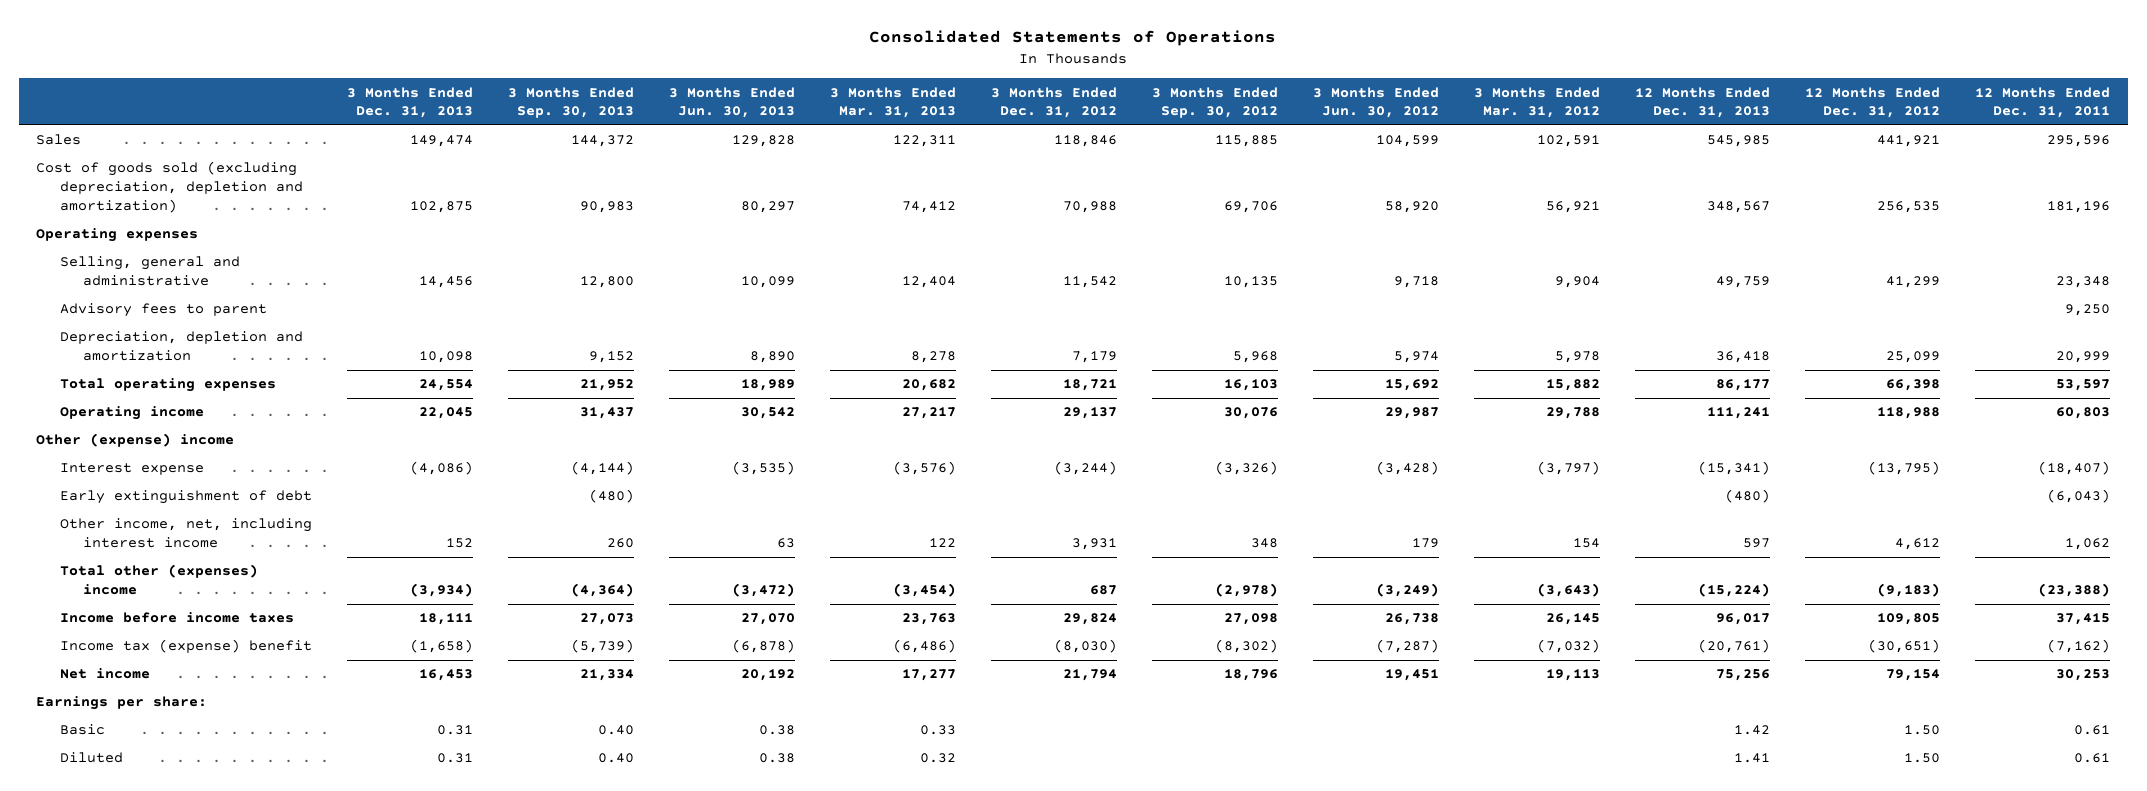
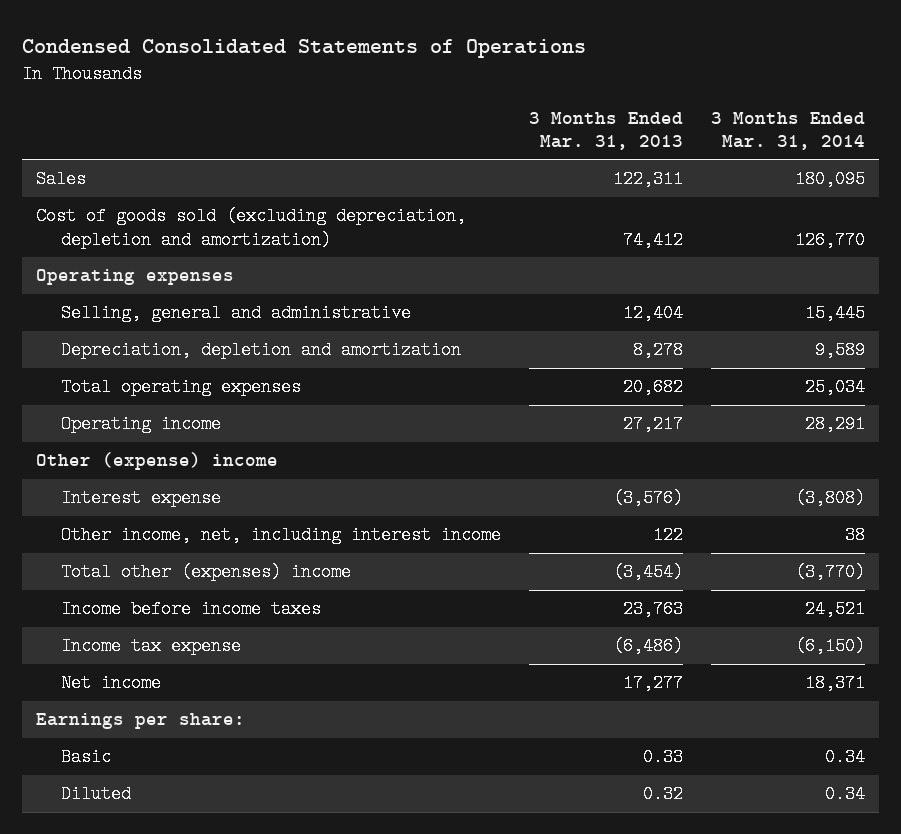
[869,30,1277,47] Consolidated Statements of Operations -> [21,38,586,58] Condensed Consolidated Statements of Operations
[346,86,473,119] 3 Months Ended Dec. 31, 2013 -> none
[507,86,634,119] 3 Months Ended Sep. 30, 2013 -> none
[668,86,795,119] 3 Months Ended Jun. 30, 2013 -> none
[990,86,1117,119] 3 Months Ended Dec. 31, 2012 -> none
[1152,86,1279,119] 3 Months Ended Sep. 30, 2012 -> none
[1313,86,1440,119] 3 Months Ended Jun. 30, 2012 -> none
[1474,86,1601,119] 3 Months Ended Mar. 31, 2012 -> none
[1635,86,1771,119] 12 Months Ended Dec. 31, 2013 -> none
[1805,86,1941,119] 12 Months Ended Dec. 31, 2012 -> none
[1975,86,2111,119] 12 Months Ended Dec. 31, 2011 -> none
none -> [710,111,865,151] 3 Months Ended Mar. 31, 2014
[59,303,267,318] Advisory fees to parent -> none
[59,490,312,505] Early extinguishment of debt -> none
[59,639,312,654] Income tax (expense) benefit -> [60,637,241,656] Income tax expense

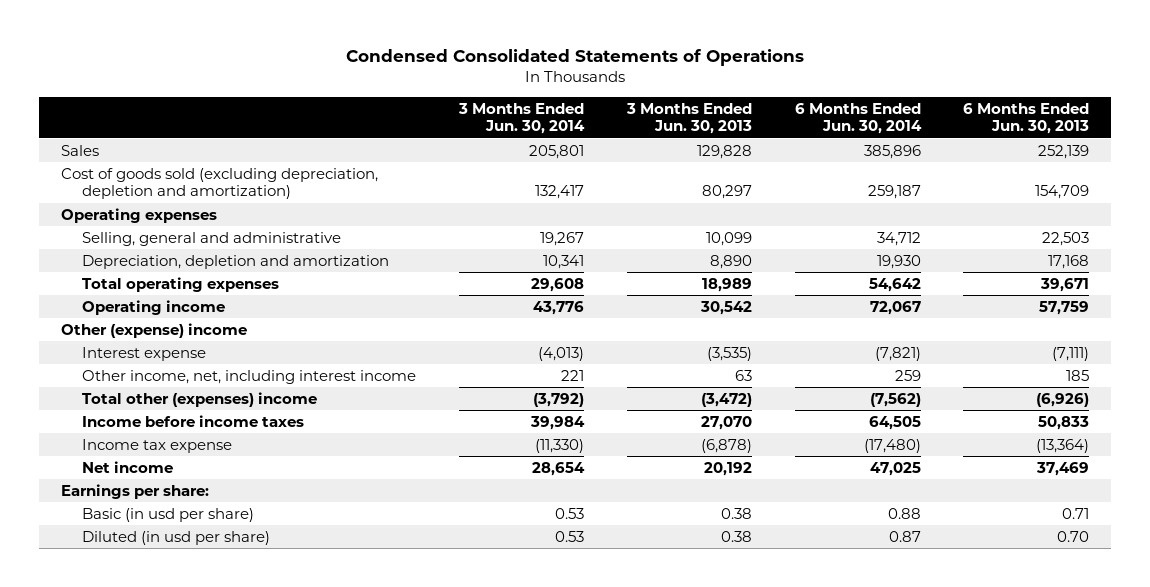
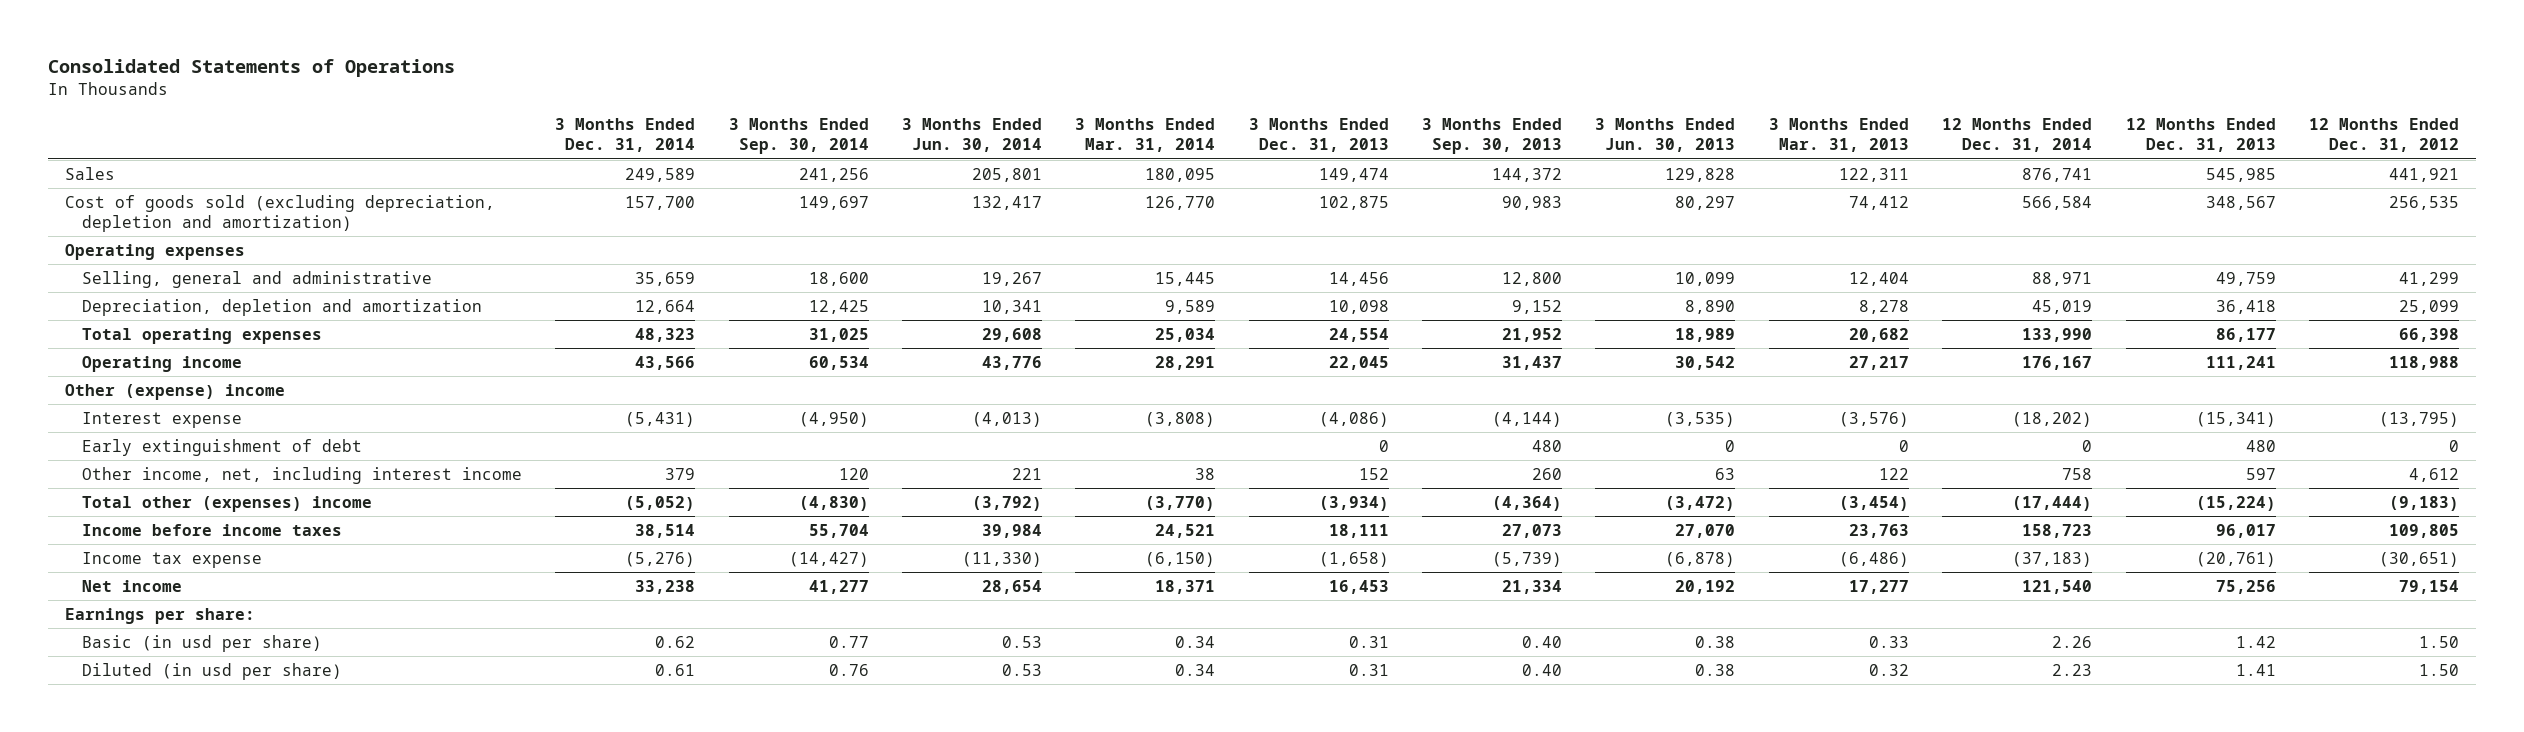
[346,49,805,67] Condensed Consolidated Statements of Operations -> [48,58,456,77] Consolidated Statements of Operations
[794,103,922,135] 6 Months Ended Jun. 30, 2014 -> none
[963,103,1090,135] 6 Months Ended Jun. 30, 2013 -> none
none -> [555,118,696,153] 3 Months Ended Dec. 31, 2014
none -> [728,118,869,155] 3 Months Ended Sep. 30, 2014
none -> [1075,118,1216,153] 3 Months Ended Mar. 31, 2014
none -> [1248,118,1389,153] 3 Months Ended Dec. 31, 2013
none -> [1422,118,1563,155] 3 Months Ended Sep. 30, 2013
none -> [1768,118,1909,153] 3 Months Ended Mar. 31, 2013
none -> [1942,118,2093,153] 12 Months Ended Dec. 31, 2014
none -> [2125,118,2276,153] 12 Months Ended Dec. 31, 2013
none -> [2308,118,2459,153] 12 Months Ended Dec. 31, 2012
none -> [81,438,362,456] Early extinguishment of debt

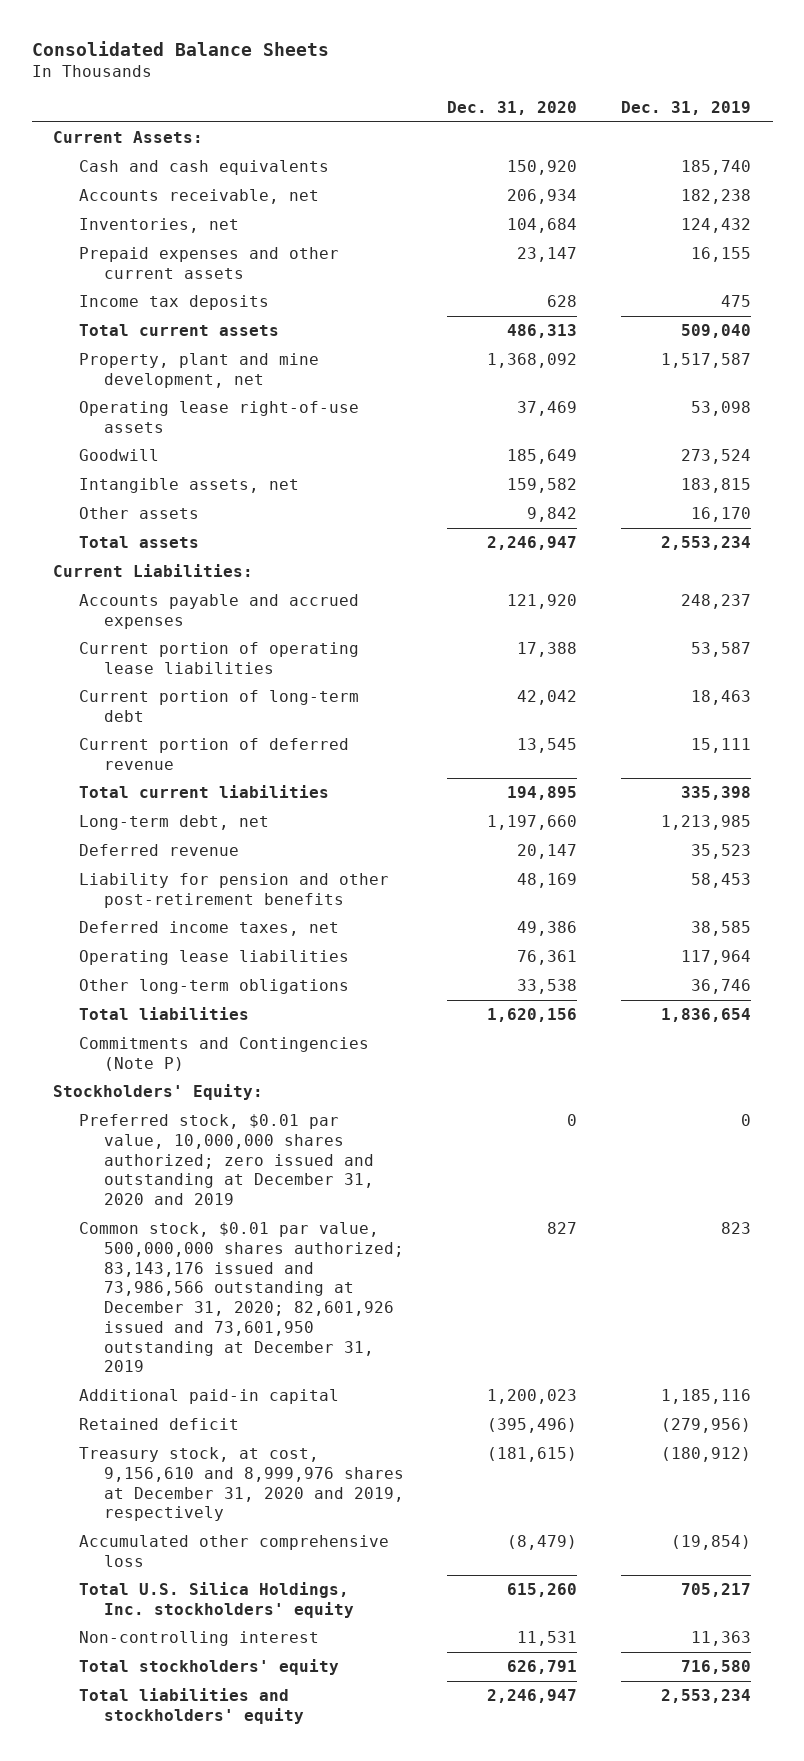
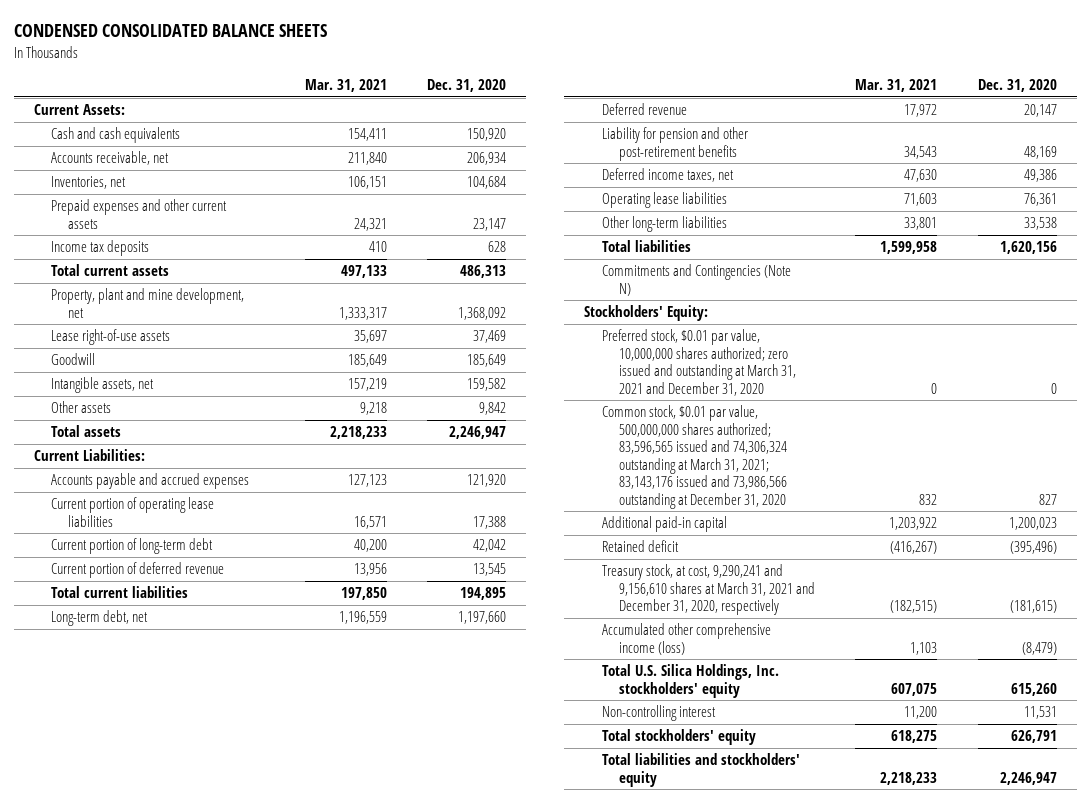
[31,41,329,57] Consolidated Balance Sheets -> [13,24,327,38] CONDENSED CONSOLIDATED BALANCE SHEETS
[620,101,751,116] Dec. 31, 2019 -> none
none -> [304,79,387,93] Mar. 31, 2021
[78,401,359,433] Operating lease right-of-use assets -> [51,329,171,346] Lease right-of-use assets
[78,979,349,995] Other long-term obligations -> [601,216,727,233] Other long-term liabilities
[78,1037,369,1071] Commitments and Contingencies (Note P) -> [601,264,791,296] Commitments and Contingencies (Note N)
[78,1114,374,1206] Preferred stock, $0.01 par value, 10,000,000 shares authorized; zero issued and outstanding at December 31, 2020 and 2019 -> [601,329,796,396] Preferred stock, $0.01 par value, 10,000,000 shares authorized; zero issued and outstanding at March 31, 2021 and December 31, 2020
[78,1222,404,1373] Common stock, $0.01 par value, 500,000,000 shares authorized; 83,143,176 issued and 73,986,566 outstanding at December 31, 2020; 82,601,926 issued and 73,601,950 outstanding at December 31, 2019 -> [601,405,787,509] Common stock, $0.01 par value, 500,000,000 shares authorized; 83,596,565 issued and 74,306,324 outstanding at March 31, 2021; 83,143,176 issued and 73,986,566 outstanding at December 31, 2020
[78,1447,404,1522] Treasury stock, at cost, 9,156,610 and 8,999,976 shares at December 31, 2020 and 2019, respectively -> [601,564,815,616] Treasury stock, at cost, 9,290,241 and 9,156,610 shares at March 31, 2021 and December 31, 2020, respectively
[78,1535,389,1567] Accumulated other comprehensive loss -> [601,623,771,655] Accumulated other comprehensive income (loss)

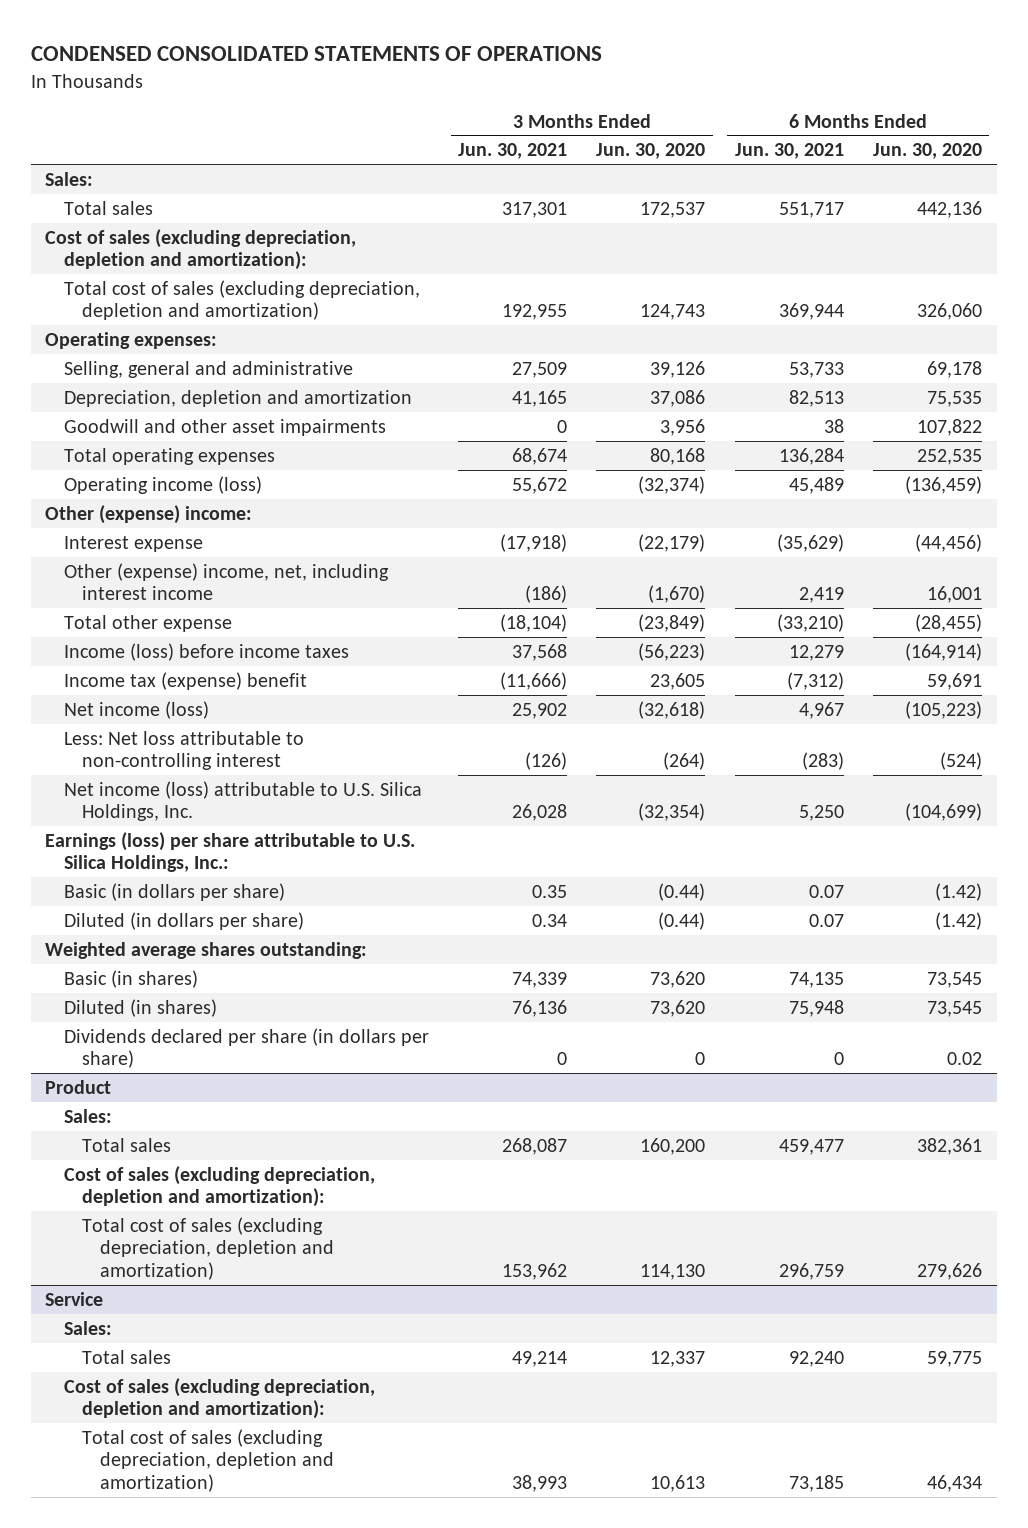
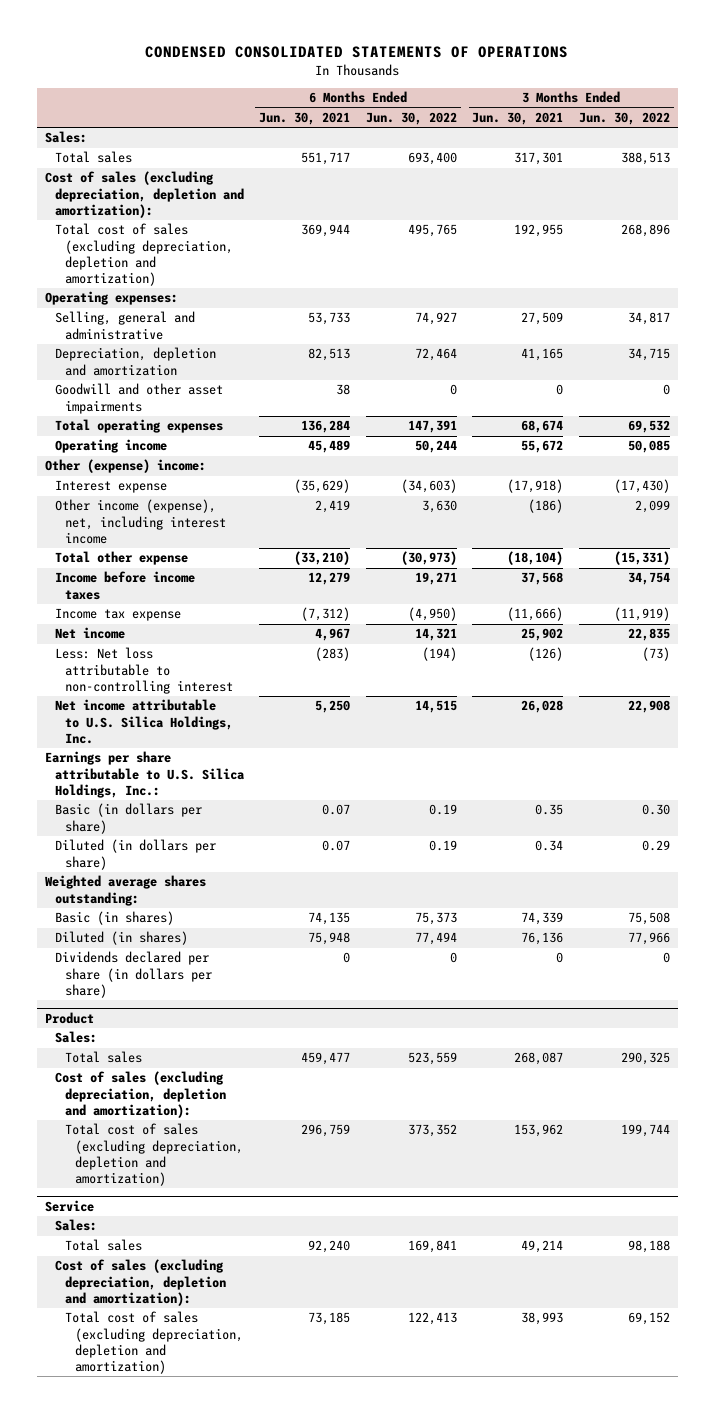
[596,143,706,160] Jun. 30, 2020 -> none
[873,143,983,160] Jun. 30, 2020 -> none
none -> [365,112,457,126] Jun. 30, 2022
none -> [579,112,671,126] Jun. 30, 2022
[63,475,262,494] Operating income (loss) -> [54,439,167,454] Operating income
[63,562,389,601] Other (expense) income, net, including interest income -> [54,499,226,544] Other income (expense), net, including interest income
[63,642,349,661] Income (loss) before income taxes -> [54,571,195,600] Income before income taxes
[63,671,307,690] Income tax (expense) benefit -> [54,608,181,622] Income tax expense
[63,700,209,719] Net income (loss) -> [54,627,125,640] Net income
[63,780,422,822] Net income (loss) attributable to U.S. Silica Holdings, Inc. -> [54,699,233,744] Net income attributable to U.S. Silica Holdings, Inc.
[45,831,416,873] Earnings (loss) per share attributable to U.S. Silica Holdings, Inc.: -> [44,751,245,798] Earnings per share attributable to U.S. Silica Holdings, Inc.:

